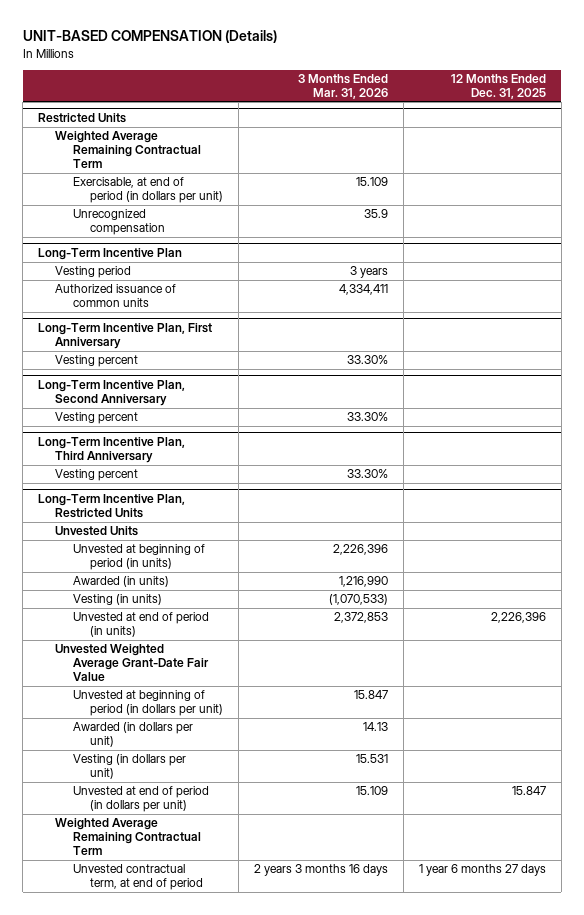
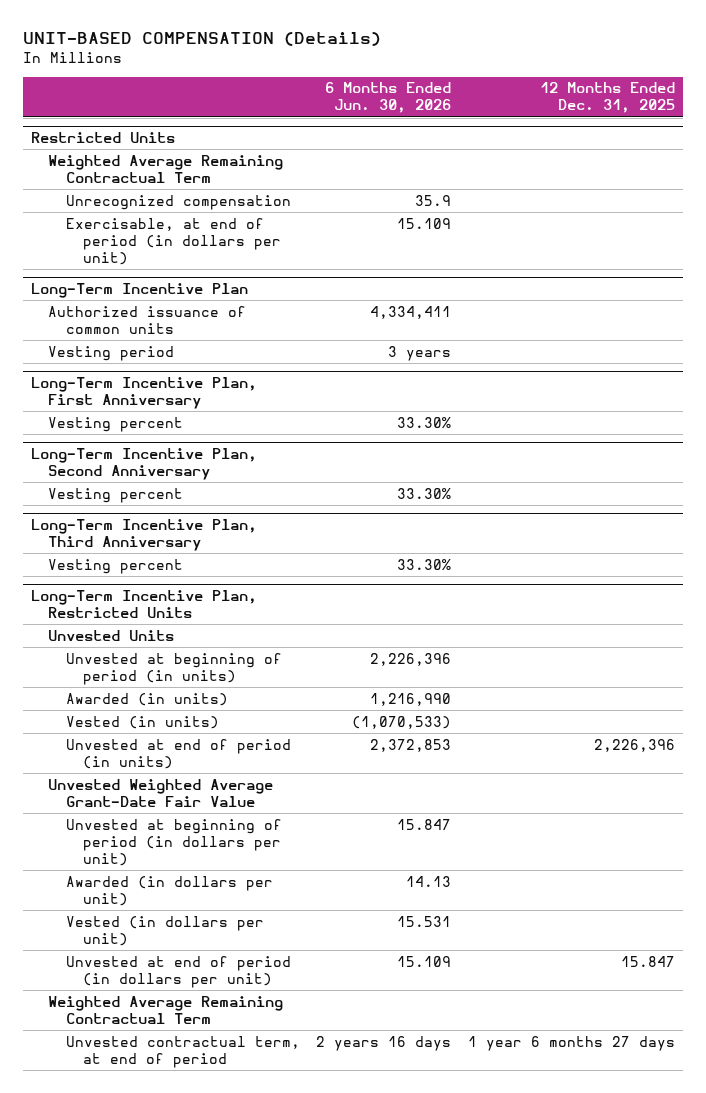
[297,74,388,99] 3 Months Ended Mar. 31, 2026 -> none
none -> [325,82,452,114] 6 Months Ended Jun. 30, 2026
[72,177,223,204] Exercisable, at end of period (in dollars per unit) -> [65,217,282,265] Exercisable, at end of period (in dollars per unit)
[55,266,132,279] Vesting period -> [48,345,175,361] Vesting period
[72,594,162,606] Vesting (in units) -> [65,715,219,729] Vested (in units)
[72,754,186,780] Vesting (in dollars per unit) -> [65,915,264,946] Vested (in dollars per unit)

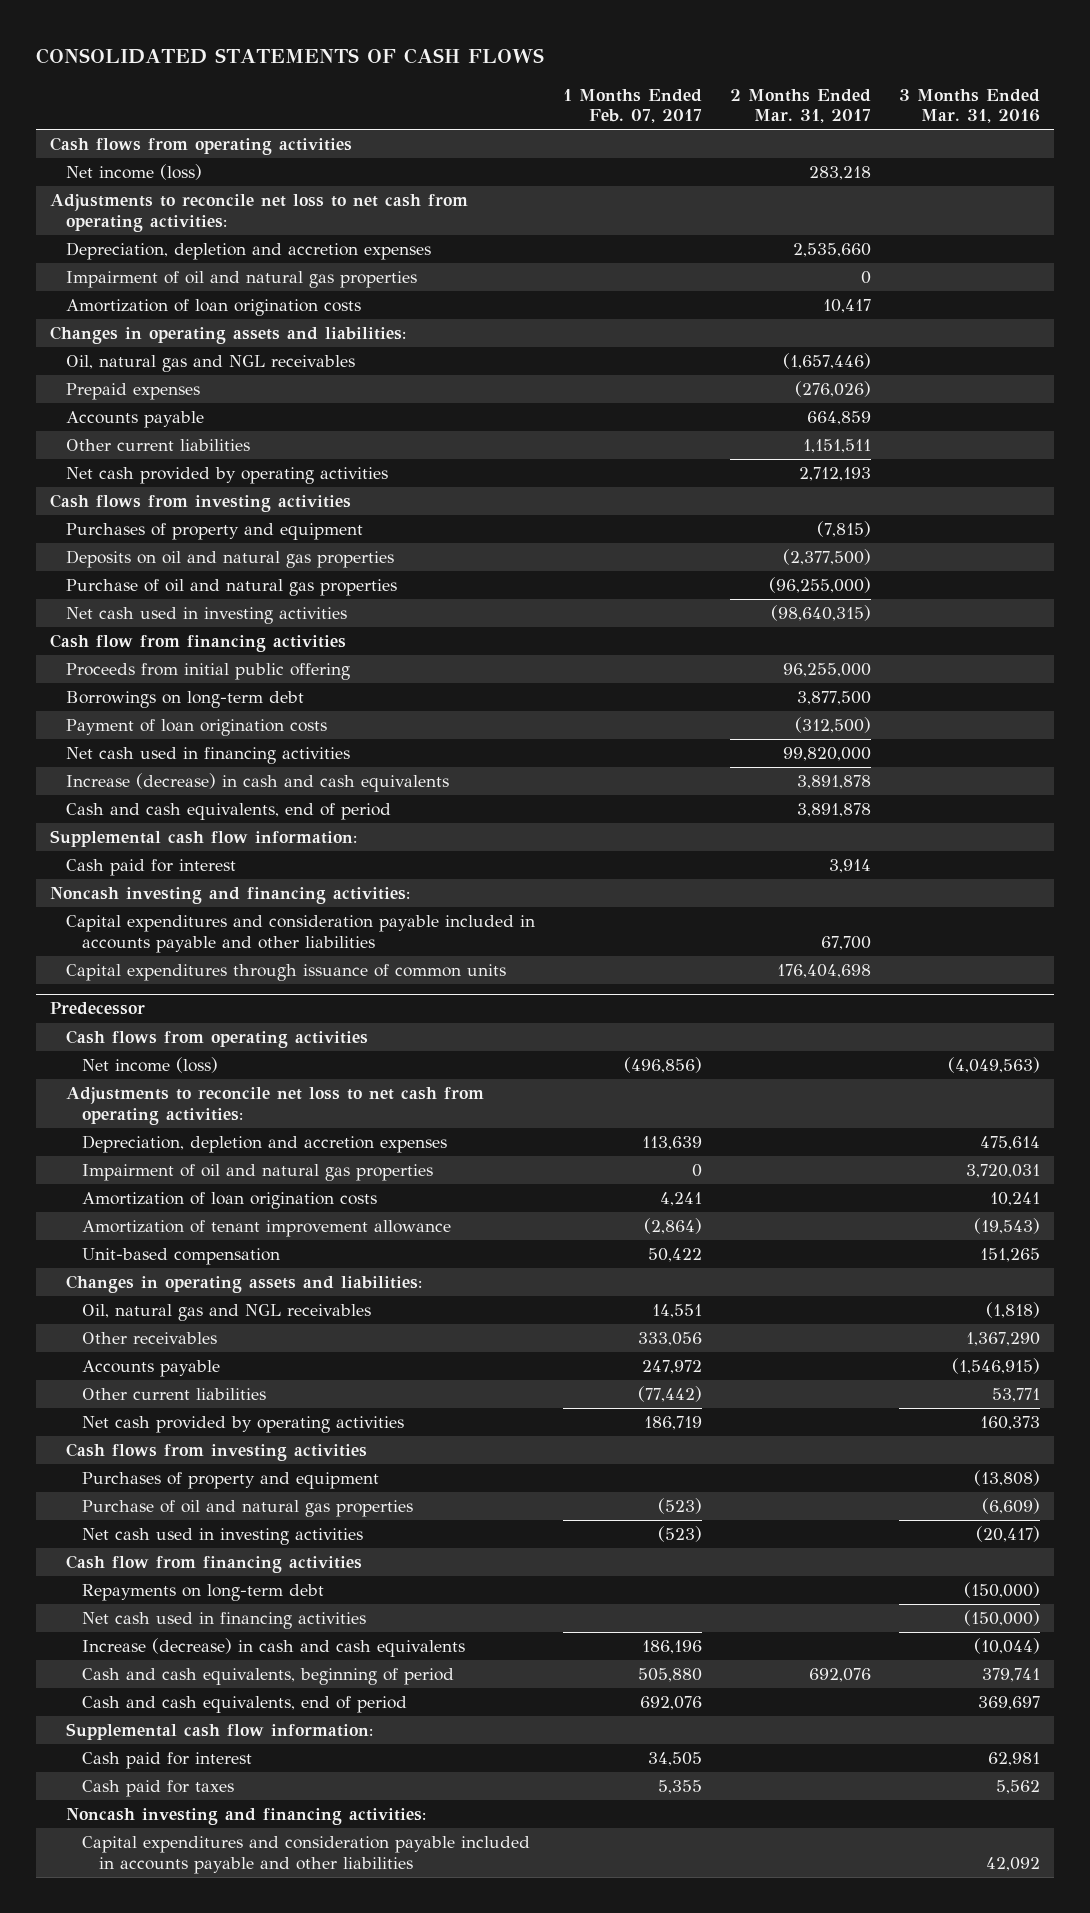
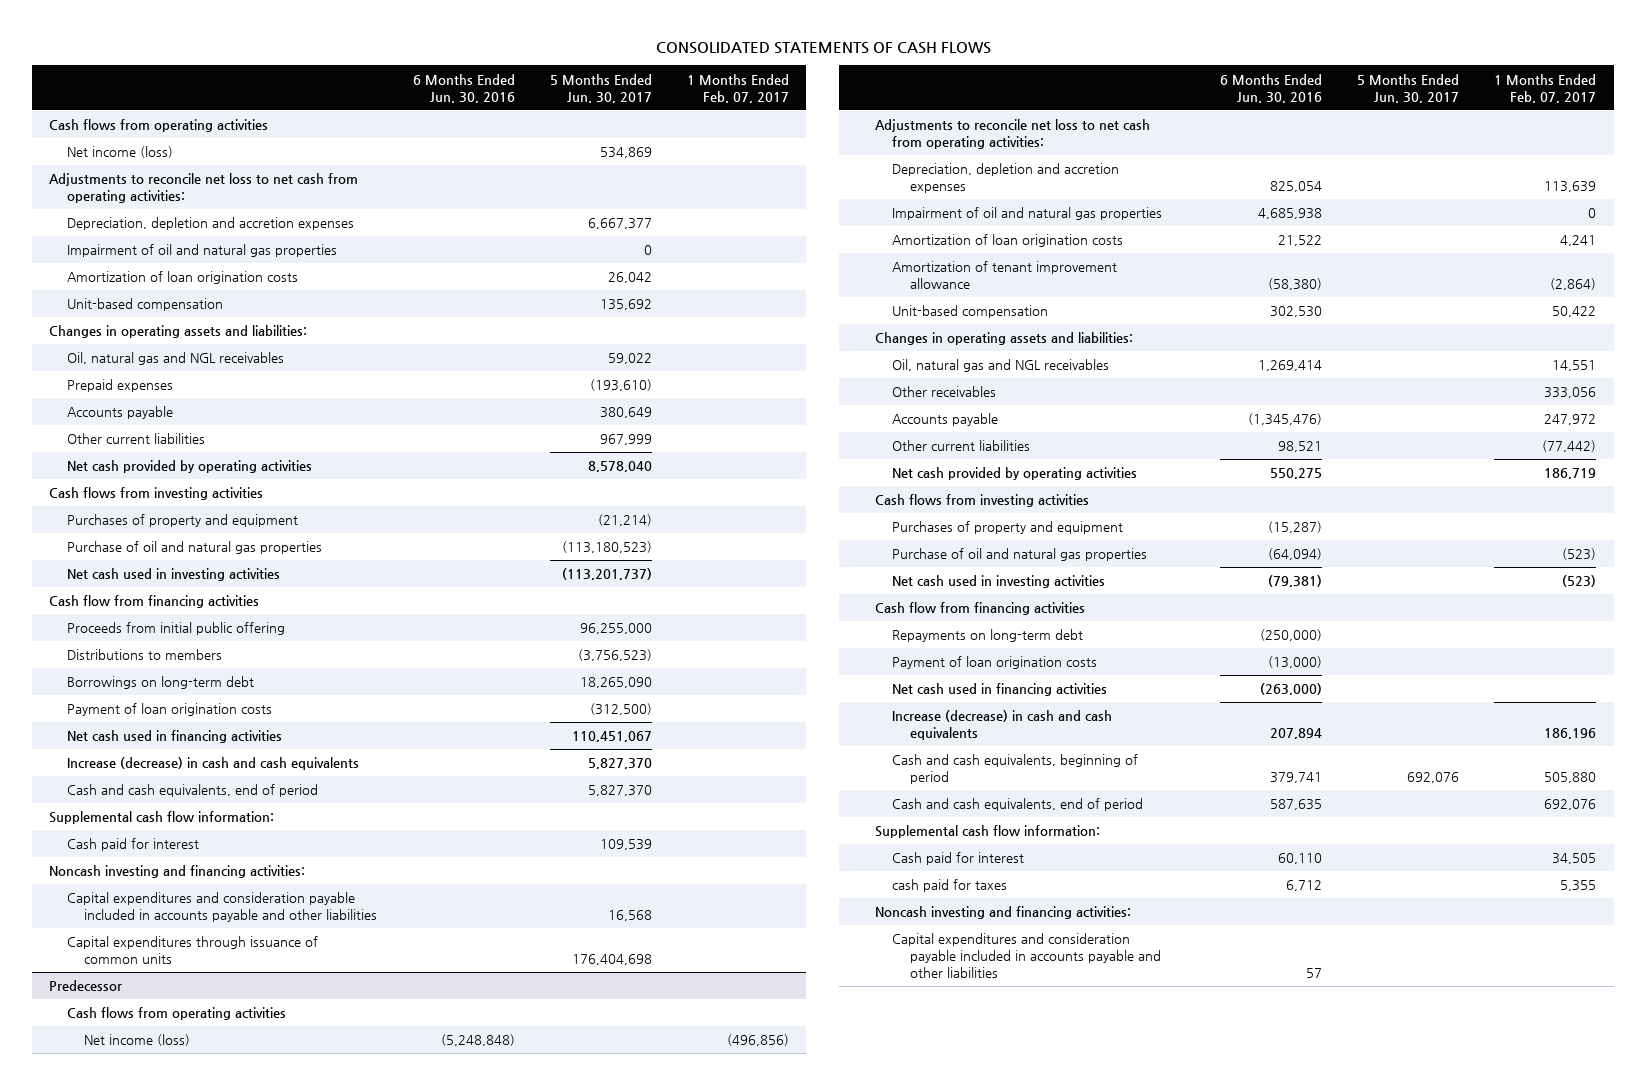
[730,88,872,124] 2 Months Ended Mar. 31, 2017 -> none
[899,88,1041,124] 3 Months Ended Mar. 31, 2016 -> none
none -> [412,73,515,103] 6 Months Ended Jun. 30, 2016
none -> [549,73,652,103] 5 Months Ended Jun. 30, 2017
none -> [66,298,223,312] Unit-based compensation
[66,550,395,569] Deposits on oil and natural gas properties -> none
none -> [66,649,222,661] Distributions to members
none -> [892,656,1098,670] Payment of loan origination costs
[82,1780,235,1798] Cash paid for taxes -> [892,879,1008,893] cash paid for taxes

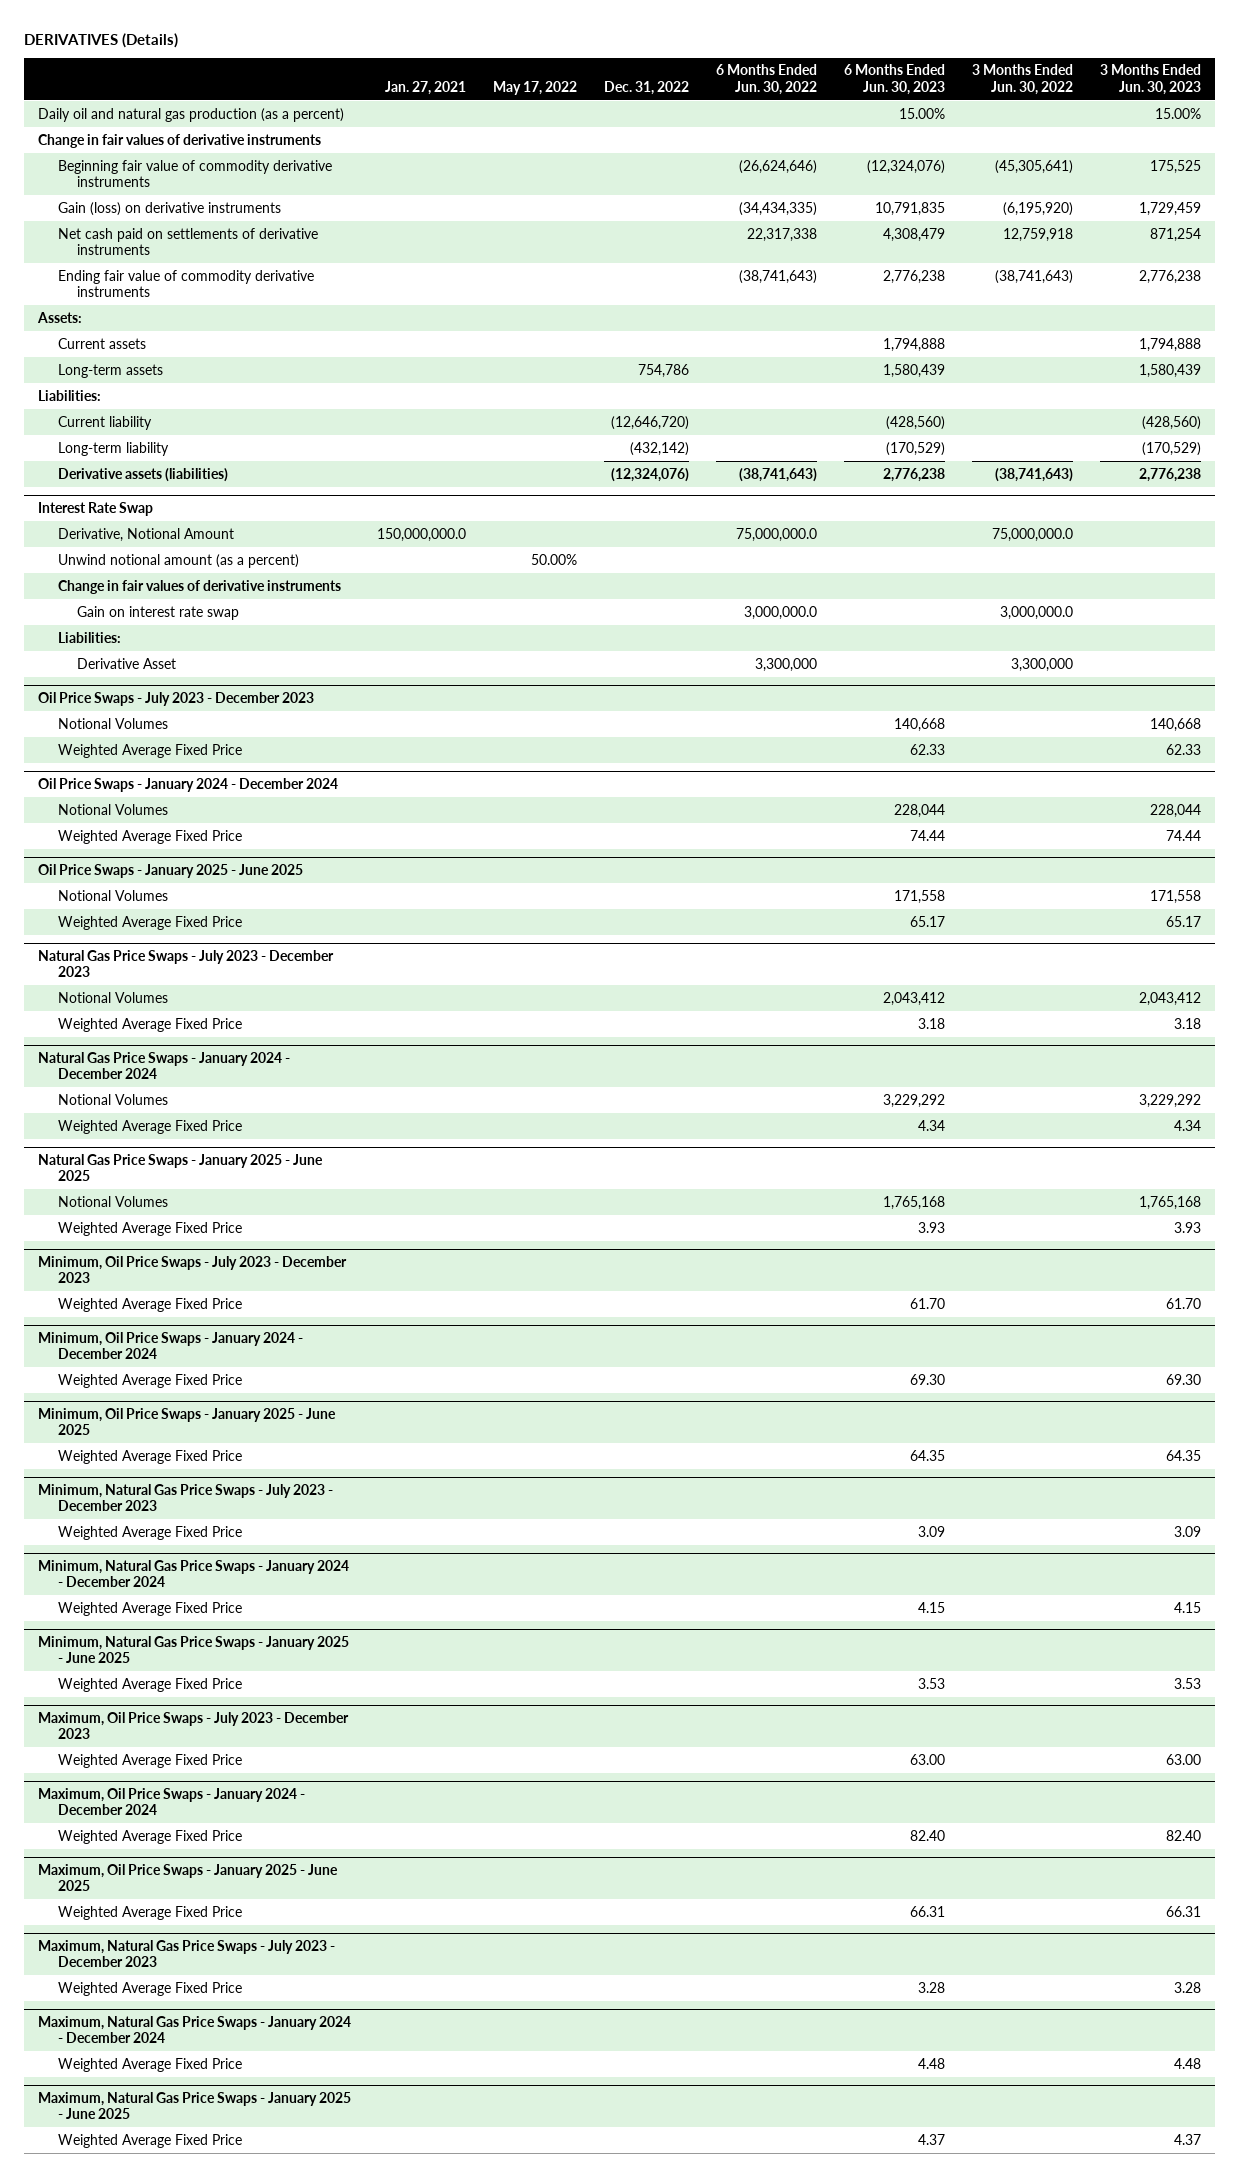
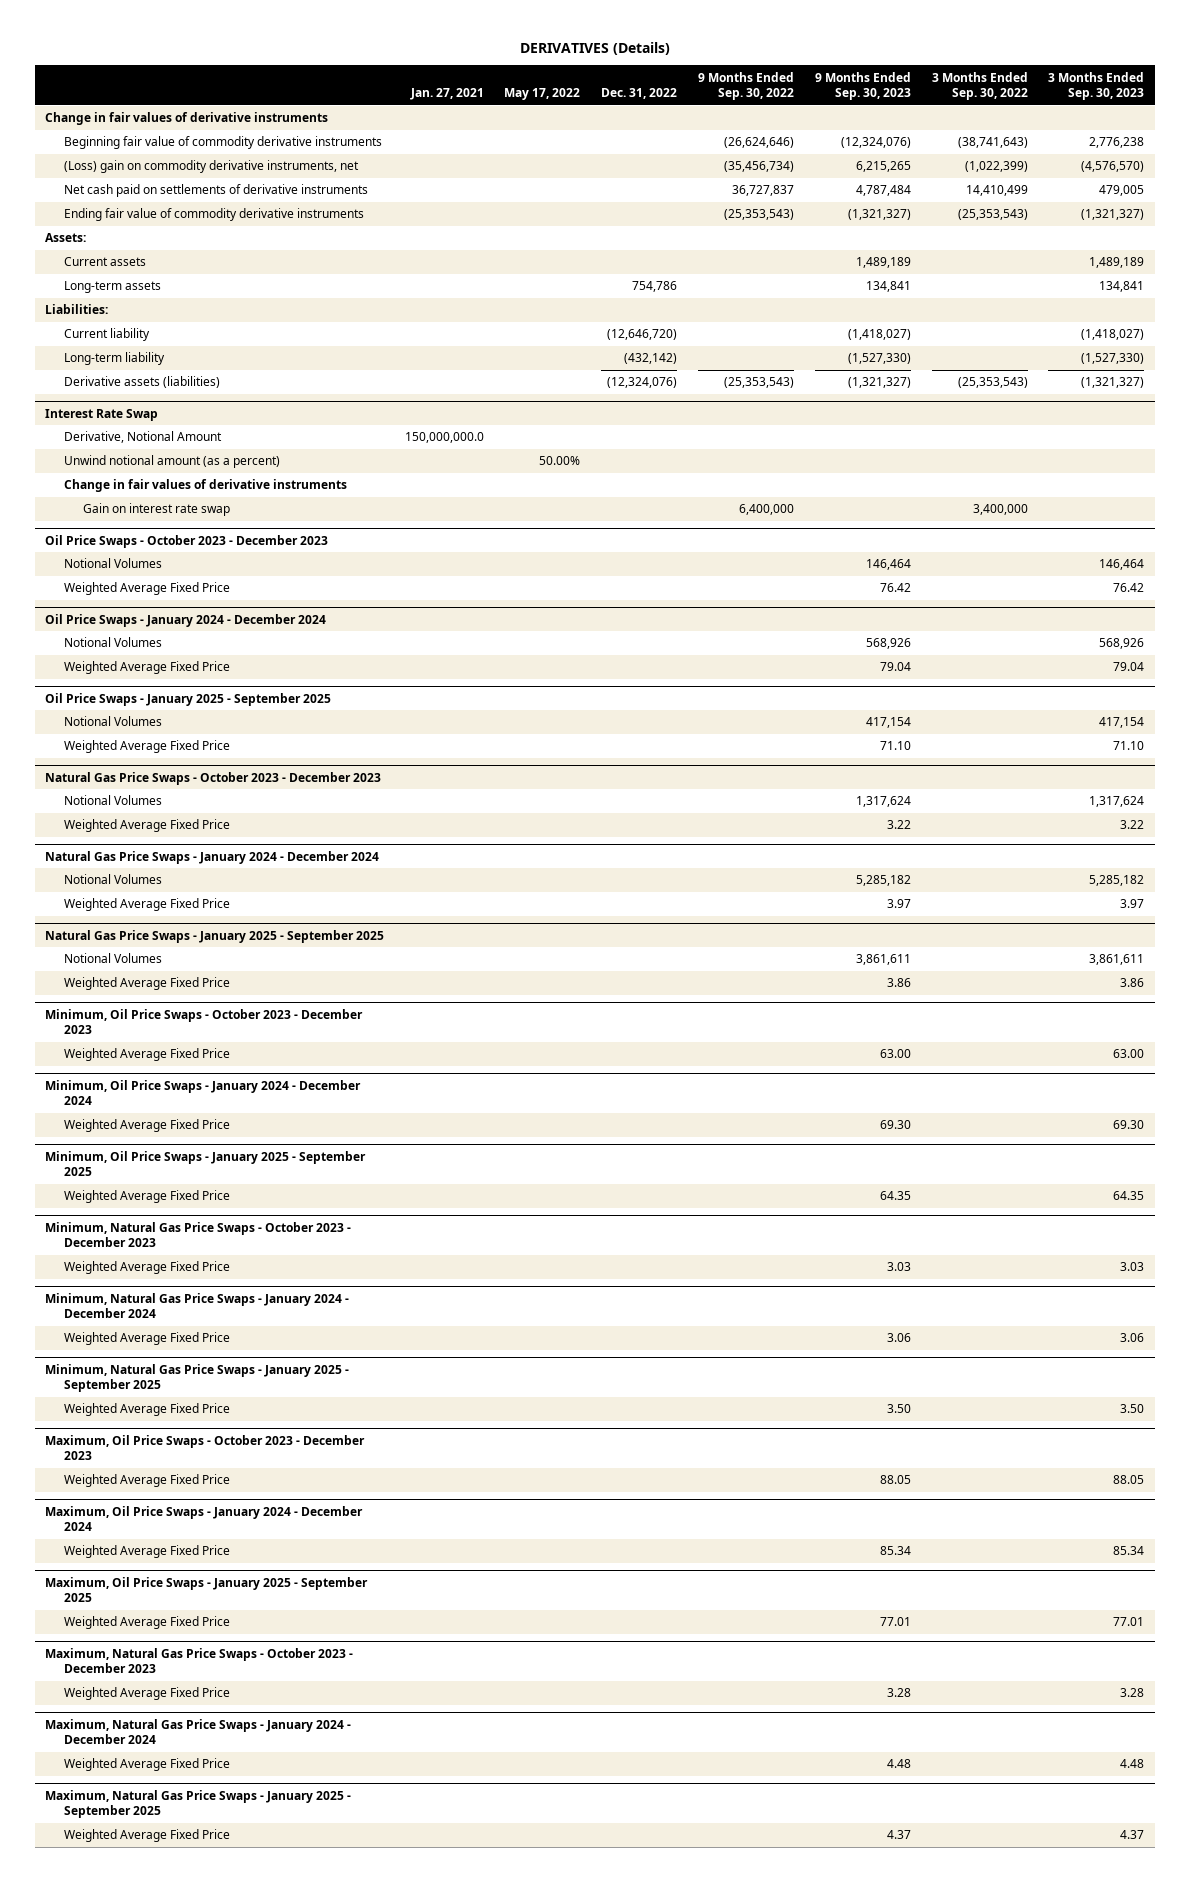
[716,64,818,95] 6 Months Ended Jun. 30, 2022 -> none
[844,64,946,95] 6 Months Ended Jun. 30, 2023 -> none
[972,64,1074,95] 3 Months Ended Jun. 30, 2022 -> none
[1100,64,1202,95] 3 Months Ended Jun. 30, 2023 -> none
none -> [698,71,795,101] 9 Months Ended Sep. 30, 2022
none -> [814,71,911,101] 9 Months Ended Sep. 30, 2023
none -> [931,71,1028,101] 3 Months Ended Sep. 30, 2022
none -> [1048,71,1145,101] 3 Months Ended Sep. 30, 2023
[37,107,344,122] Daily oil and natural gas production (as a percent) -> none
[57,201,281,216] Gain (loss) on derivative instruments -> [63,160,359,174] (Loss) gain on commodity derivative instruments, net
[57,631,121,643] Liabilities: -> none
[77,657,177,669] Derivative Asset -> none
[37,691,314,706] Oil Price Swaps - July 2023 - December 2023 -> [44,534,328,548] Oil Price Swaps - October 2023 - December 2023
[37,863,303,878] Oil Price Swaps - January 2025 - June 2025 -> [44,692,331,706] Oil Price Swaps - January 2025 - September 2025
[37,949,334,977] Natural Gas Price Swaps - July 2023 - December 2023 -> [44,771,381,785] Natural Gas Price Swaps - October 2023 - December 2023
[37,1153,323,1181] Natural Gas Price Swaps - January 2025 - June 2025 -> [44,929,384,943] Natural Gas Price Swaps - January 2025 - September 2025
[37,1255,347,1283] Minimum, Oil Price Swaps - July 2023 - December 2023 -> [44,1008,363,1035] Minimum, Oil Price Swaps - October 2023 - December 2023
[37,1407,336,1435] Minimum, Oil Price Swaps - January 2025 - June 2025 -> [44,1150,366,1177] Minimum, Oil Price Swaps - January 2025 - September 2025
[37,1483,333,1511] Minimum, Natural Gas Price Swaps - July 2023 - December 2023 -> [44,1221,351,1248] Minimum, Natural Gas Price Swaps - October 2023 - December 2023
[37,1635,349,1663] Minimum, Natural Gas Price Swaps - January 2025 - June 2025 -> [44,1363,349,1393] Minimum, Natural Gas Price Swaps - January 2025 - September 2025
[37,1711,349,1739] Maximum, Oil Price Swaps - July 2023 - December 2023 -> [44,1434,365,1461] Maximum, Oil Price Swaps - October 2023 - December 2023
[37,1863,338,1891] Maximum, Oil Price Swaps - January 2025 - June 2025 -> [44,1576,368,1603] Maximum, Oil Price Swaps - January 2025 - September 2025
[37,1939,335,1967] Maximum, Natural Gas Price Swaps - July 2023 - December 2023 -> [44,1647,353,1674] Maximum, Natural Gas Price Swaps - October 2023 - December 2023
[37,2091,351,2119] Maximum, Natural Gas Price Swaps - January 2025 - June 2025 -> [44,1789,351,1819] Maximum, Natural Gas Price Swaps - January 2025 - September 2025

